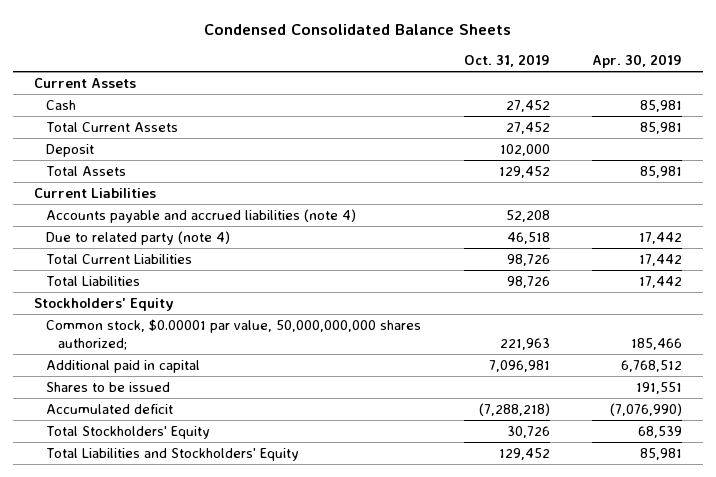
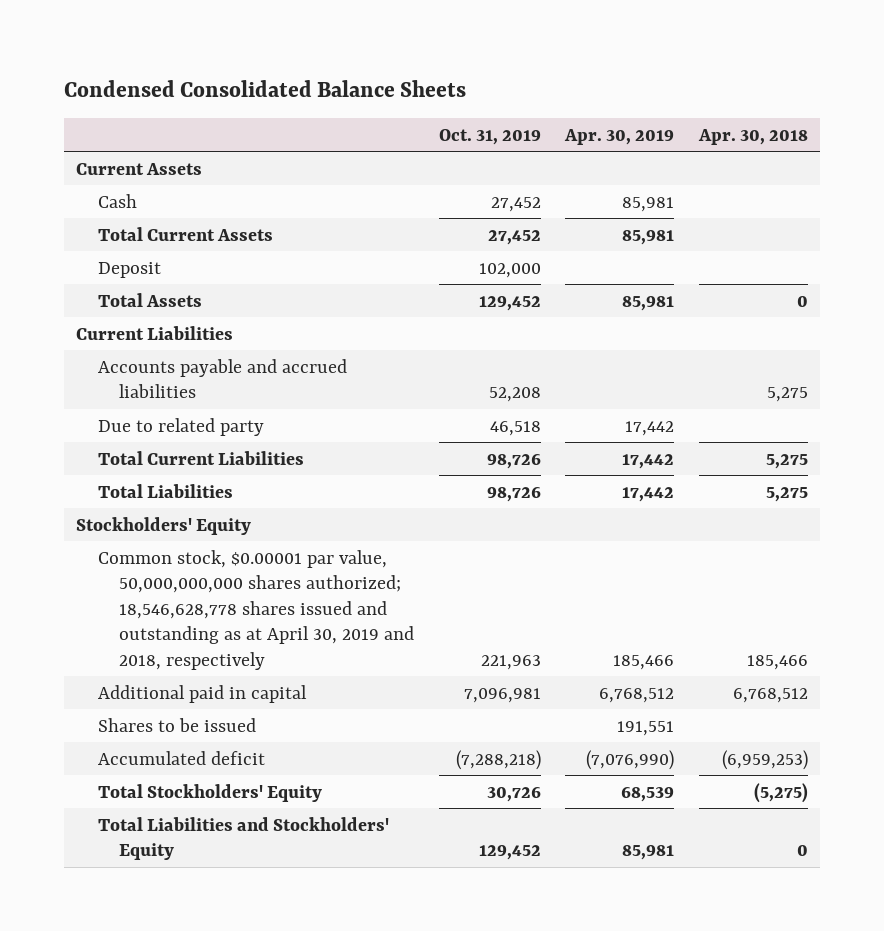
none -> [697,128,808,145] Apr. 30, 2018
[46,208,357,223] Accounts payable and accrued liabilities (note 4) -> [97,358,347,399] Accounts payable and accrued liabilities
[46,230,231,245] Due to related party (note 4) -> [97,417,264,436] Due to related party
[46,318,422,350] Common stock, $0.00001 par value, 50,000,000,000 shares authorized; -> [97,549,415,670] Common stock, $0.00001 par value, 50,000,000,000 shares authorized; 18,546,628,778 shares issued and outstanding as at April 30, 2019 and 2018, respectively

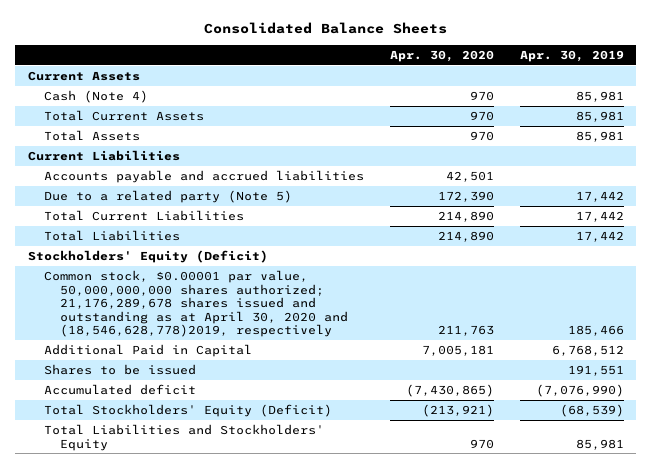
[64,80,467,98] Condensed Consolidated Balance Sheets -> [203,22,447,35] Consolidated Balance Sheets
[438,128,541,145] Oct. 31, 2019 -> none
[697,128,808,145] Apr. 30, 2018 -> none
none -> [389,49,494,62] Apr. 30, 2020
[97,193,137,208] Cash -> [44,89,149,103] Cash (Note 4)
[97,261,161,278] Deposit -> none
[97,417,264,436] Due to related party -> [44,189,293,203] Due to a related party (Note 5)
[76,516,252,535] Stockholders' Equity -> [28,249,269,263] Stockholders' Equity (Deficit)
[97,549,415,670] Common stock, $0.00001 par value, 50,000,000,000 shares authorized; 18,546,628,778 shares issued and outstanding as at April 30, 2019 and 2018, respectively -> [44,269,349,338] Common stock, $0.00001 par value, 50,000,000,000 shares authorized; 21,176,289,678 shares issued and outstanding as at April 30, 2020 and (18,546,628,778)2019, respectively
[97,684,307,703] Additional paid in capital -> [44,343,253,357] Additional Paid in Capital
[97,783,322,802] Total Stockholders' Equity -> [44,403,333,417] Total Stockholders' Equity (Deficit)
[621,786,675,802] 68,539 -> [559,403,624,417] (68,539)

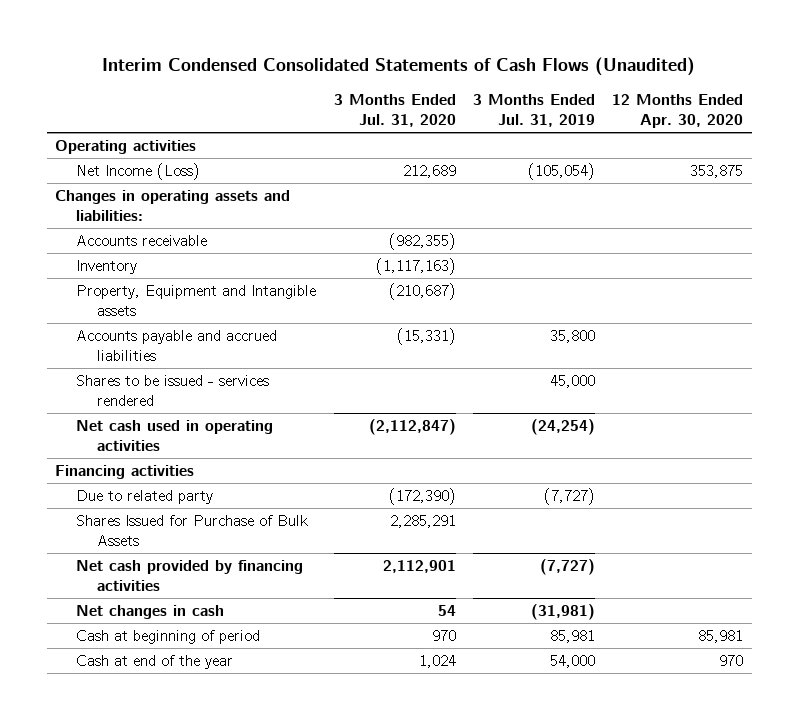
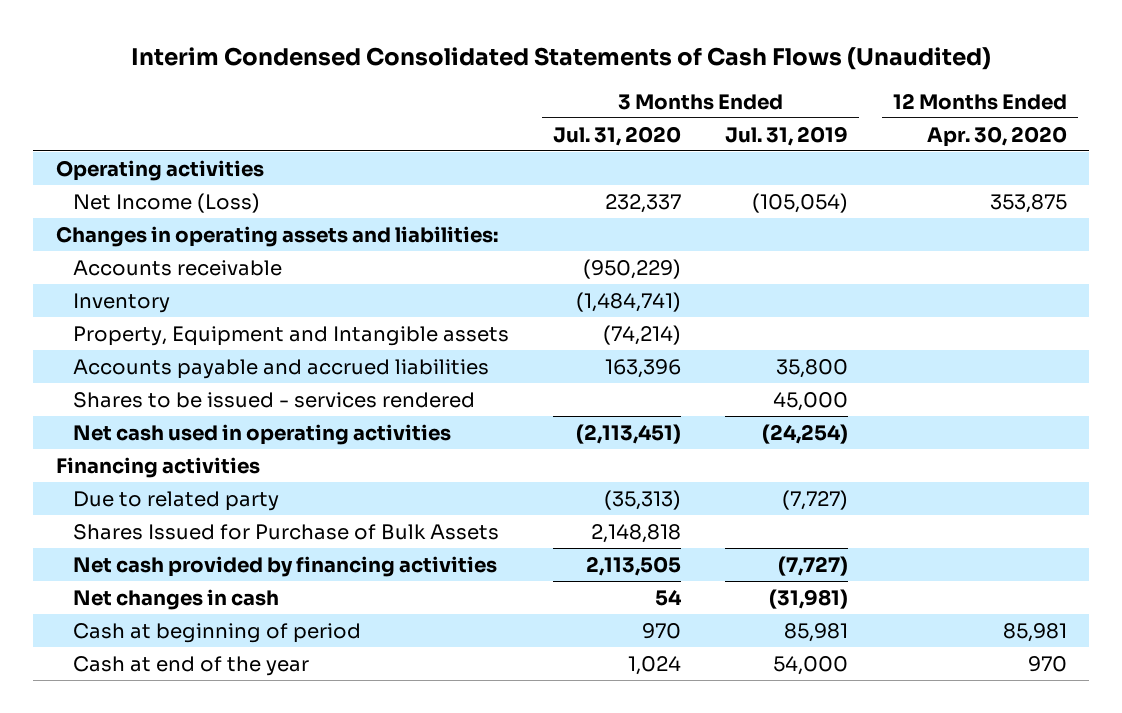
[402,164,456,178] 212,689 -> [605,193,682,213] 232,337
[388,232,456,250] (982,355) -> [583,258,682,279] (950,229)
[375,257,456,275] (1,117,163) -> [576,291,682,312] (1,484,741)
[388,282,456,300] (210,687) -> [603,324,682,345] (74,214)
[396,327,456,345] (15,331) -> [605,358,682,378] 163,396
[368,418,456,435] (2,112,847) -> [576,423,682,444] (2,113,451)
[388,487,456,505] (172,390) -> [604,489,682,510] (35,313)
[389,514,456,528] 2,285,291 -> [591,523,682,543] 2,148,818
[382,559,456,573] 2,112,901 -> [586,555,682,576] 2,113,505

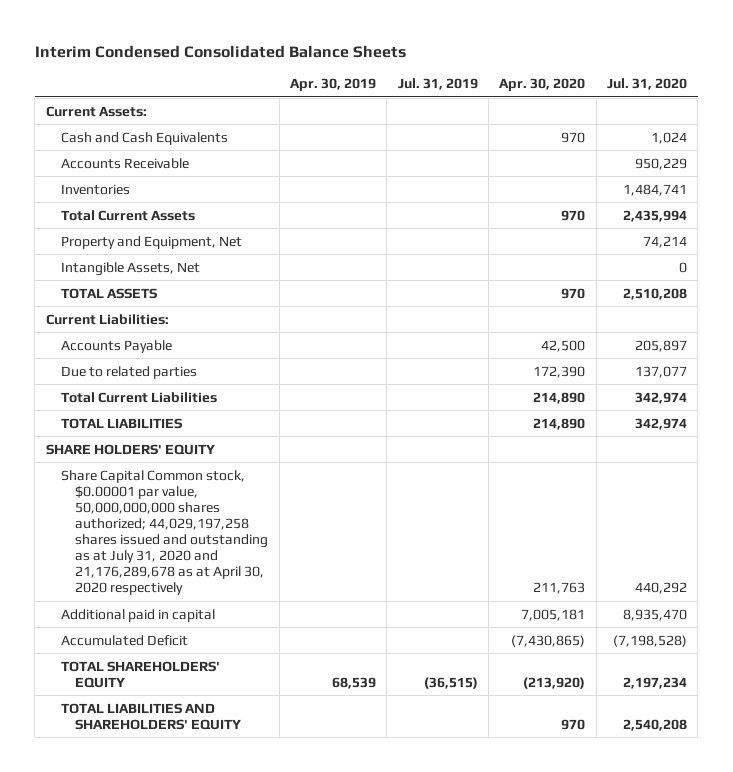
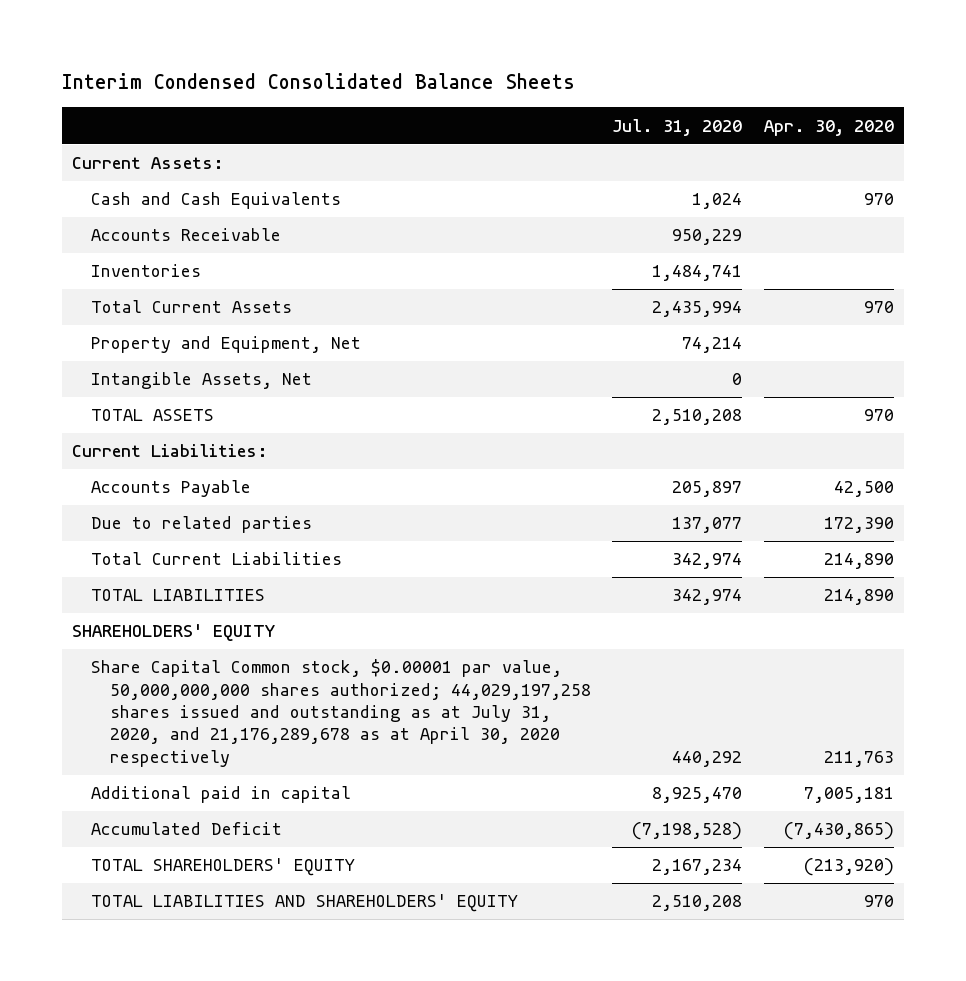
[290,78,377,92] Apr. 30, 2019 -> none
[397,78,478,91] Jul. 31, 2019 -> none
[45,443,215,455] SHARE HOLDERS' EQUITY -> [72,624,276,642] SHAREHOLDERS' EQUITY
[60,469,269,596] Share Capital Common stock, $0.00001 par value, 50,000,000,000 shares authorized; 44,029,197,258 shares issued and outstanding as at July 31, 2020 and 21,176,289,678 as at April 30, 2020 respectively -> [91,659,591,767] Share Capital Common stock, $0.00001 par value, 50,000,000,000 shares authorized; 44,029,197,258 shares issued and outstanding as at July 31, 2020, and 21,176,289,678 as at April 30, 2020 respectively
[623,608,688,621] 8,935,470 -> [652,787,743,804] 8,925,470
[623,676,688,689] 2,197,234 -> [652,859,743,876] 2,167,234
[623,718,688,731] 2,540,208 -> [652,895,743,912] 2,510,208

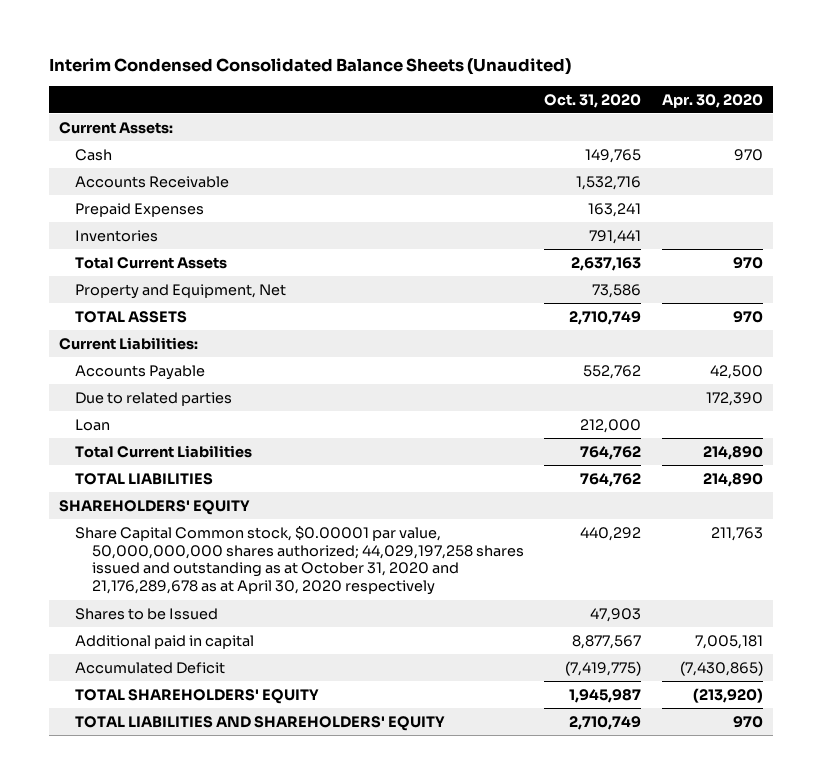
[61,73,575,90] Interim Condensed Consolidated Balance Sheets -> [48,58,571,76] Interim Condensed Consolidated Balance Sheets (Unaudited)
[612,118,743,136] Jul. 31, 2020 -> none
none -> [544,93,642,108] Oct. 31, 2020
[91,192,342,210] Cash and Cash Equivalents -> [75,148,113,161] Cash
none -> [75,202,205,217] Prepaid Expenses
[91,372,313,390] Intangible Assets, Net -> none
none -> [75,418,111,431] Loan
[91,659,591,767] Share Capital Common stock, $0.00001 par value, 50,000,000,000 shares authorized; 44,029,197,258 shares issued and outstanding as at July 31, 2020, and 21,176,289,678 as at April 30, 2020 respectively -> [75,525,524,596] Share Capital Common stock, $0.00001 par value, 50,000,000,000 shares authorized; 44,029,197,258 shares issued and outstanding as at October 31, 2020 and 21,176,289,678 as at April 30, 2020 respectively
none -> [75,607,219,620] Shares to be Issued

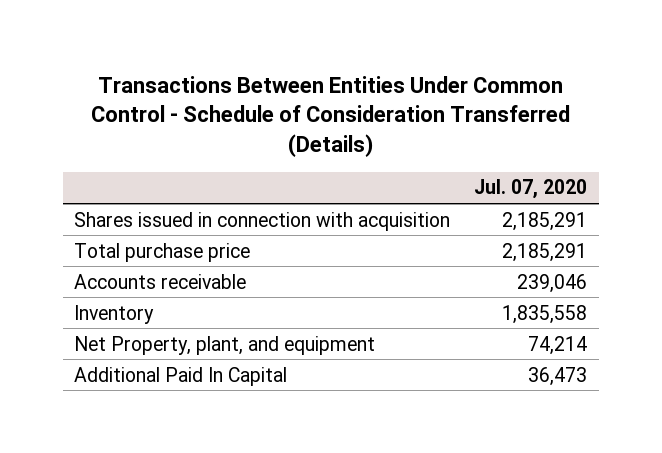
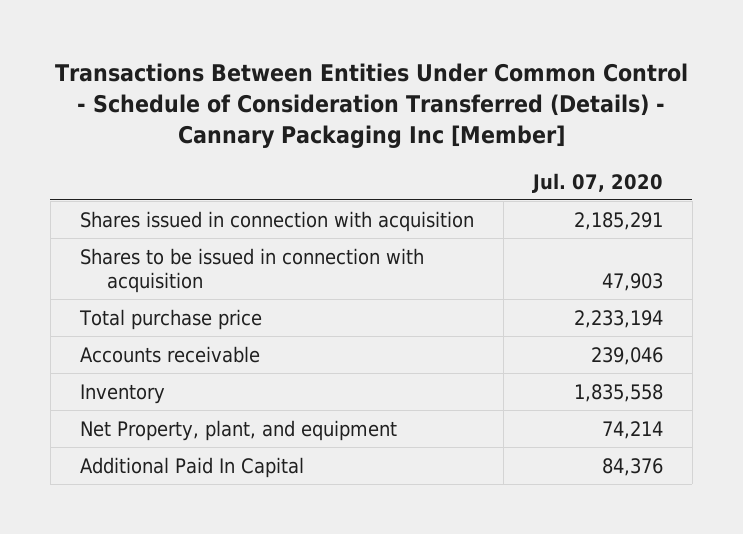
[90,75,570,158] Transactions Between Entities Under Common Control - Schedule of Consideration Transferred (Details) -> [55,63,689,149] Transactions Between Entities Under Common Control - Schedule of Consideration Transferred (Details) - Cannary Packaging Inc [Member]
none -> [79,247,424,294] Shares to be issued in connection with acquisition
[502,242,588,262] 2,185,291 -> [573,309,663,328] 2,233,194
[528,366,588,386] 36,473 -> [601,457,663,476] 84,376

